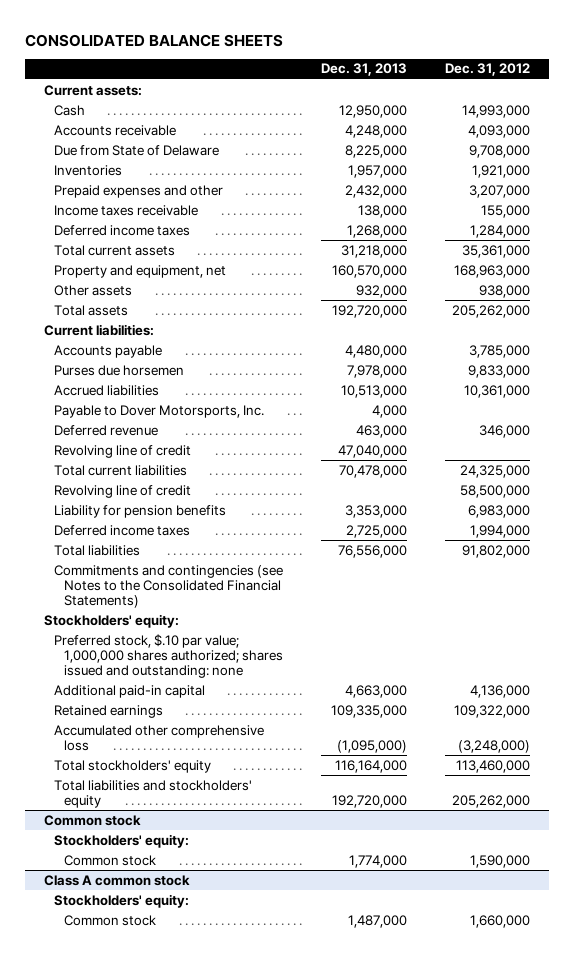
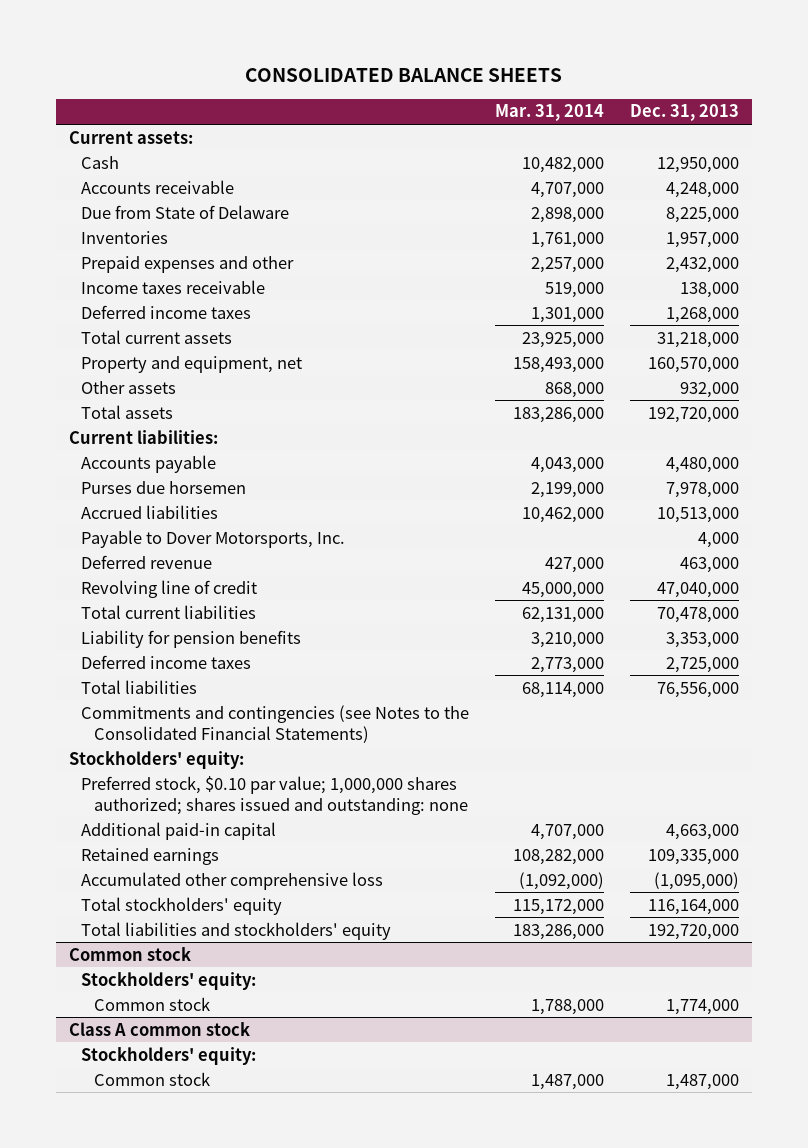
[445,63,531,77] Dec. 31, 2012 -> none
none -> [495,104,605,122] Mar. 31, 2014
[54,484,192,498] Revolving line of credit -> none
[54,633,284,679] Preferred stock, $.10 par value; 1,000,000 shares authorized; shares issued and outstanding: none -> [81,775,468,815] Preferred stock, $0.10 par value; 1,000,000 shares authorized; shares issued and outstanding: none

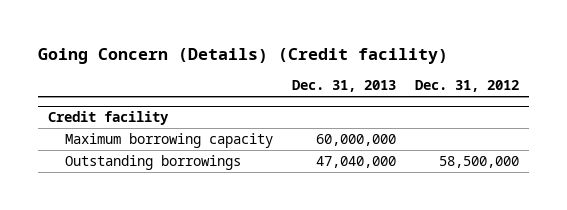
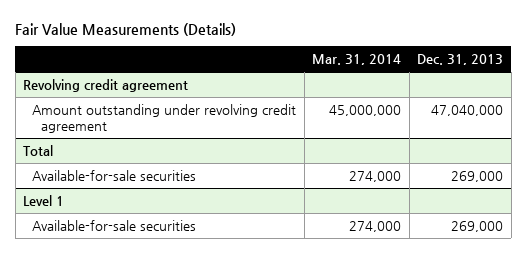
[38,48,449,65] Going Concern (Details) (Credit facility) -> [15,23,237,37] Fair Value Measurements (Details)
[415,80,520,93] Dec. 31, 2012 -> none
none -> [312,54,402,66] Mar. 31, 2014
[47,111,169,126] Credit facility -> none
[64,133,273,149] Maximum borrowing capacity -> none
none -> [23,78,189,92] Revolving credit agreement
[64,155,241,171] Outstanding borrowings -> [32,103,297,133] Amount outstanding under revolving credit agreement
none -> [23,144,54,156] Total
none -> [32,169,197,181] Available-for-sale securities
none -> [23,194,65,206] Level 1
none -> [32,219,197,231] Available-for-sale securities

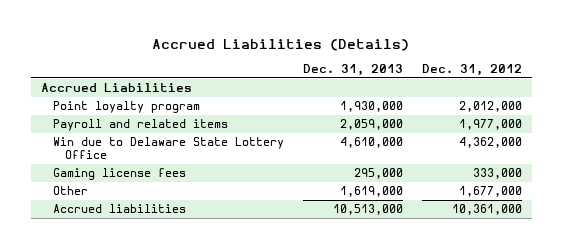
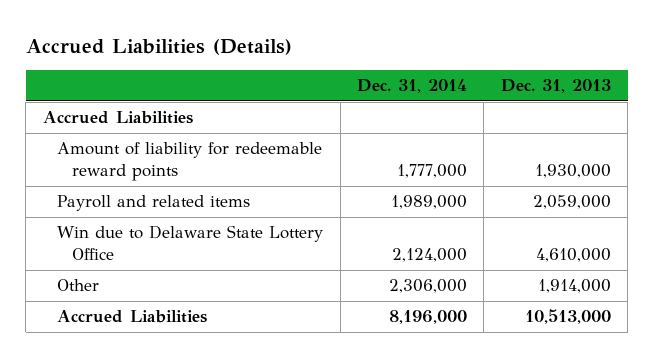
[421,64,522,77] Dec. 31, 2012 -> none
none -> [357,79,468,94] Dec. 31, 2014
[52,101,200,114] Point loyalty program -> [57,142,323,182] Amount of liability for redeemable reward points
[52,168,186,181] Gaming license fees -> none
[339,186,403,198] 1,619,000 -> [537,279,611,294] 1,914,000
[52,204,186,214] Accrued liabilities -> [57,310,208,324] Accrued Liabilities

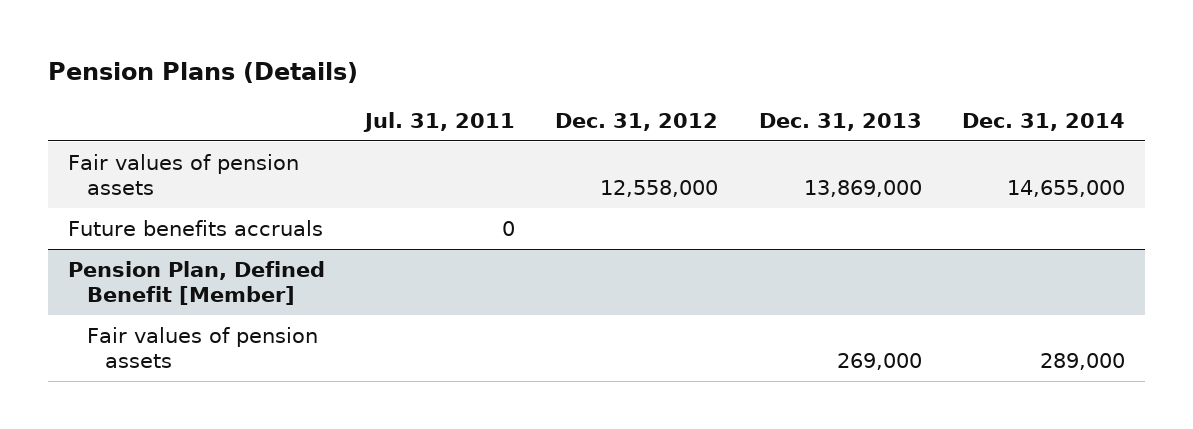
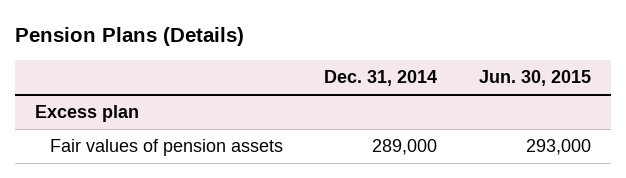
[363,111,516,132] Jul. 31, 2011 -> none
[555,112,719,131] Dec. 31, 2012 -> none
[758,112,922,131] Dec. 31, 2013 -> none
none -> [478,70,591,87] Jun. 30, 2015
[68,153,300,196] Fair values of pension assets -> none
[68,219,324,236] Future benefits accruals -> none
[68,260,326,306] Pension Plan, Defined Benefit [Member] -> [35,105,140,123] Excess plan

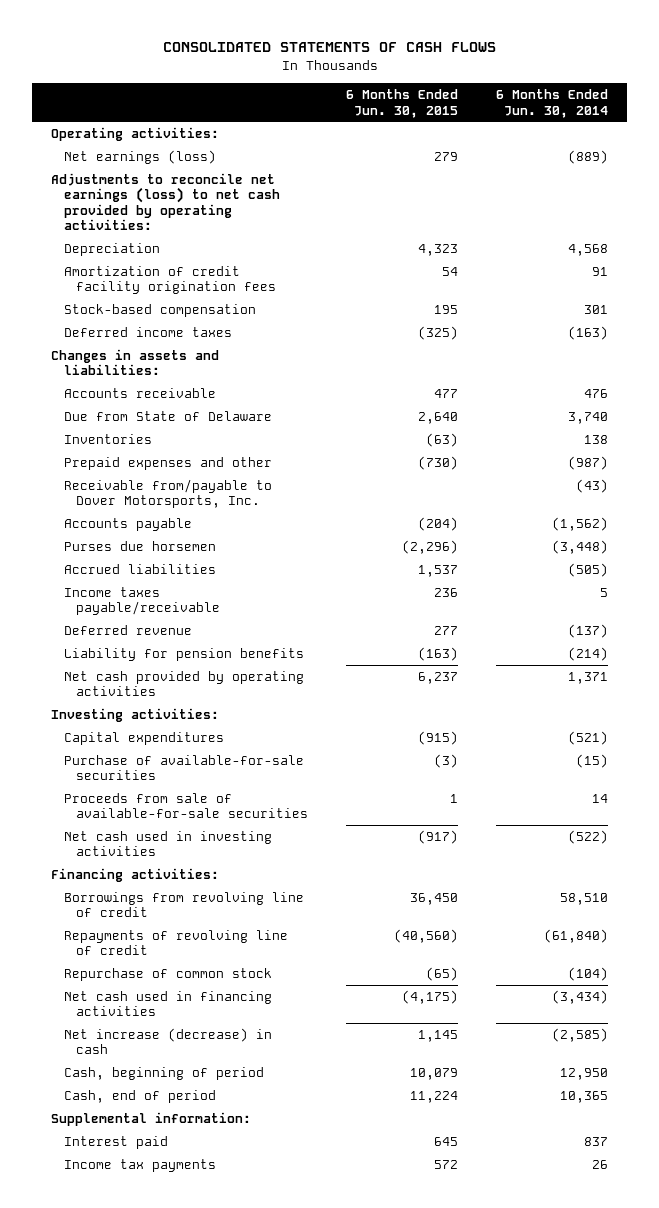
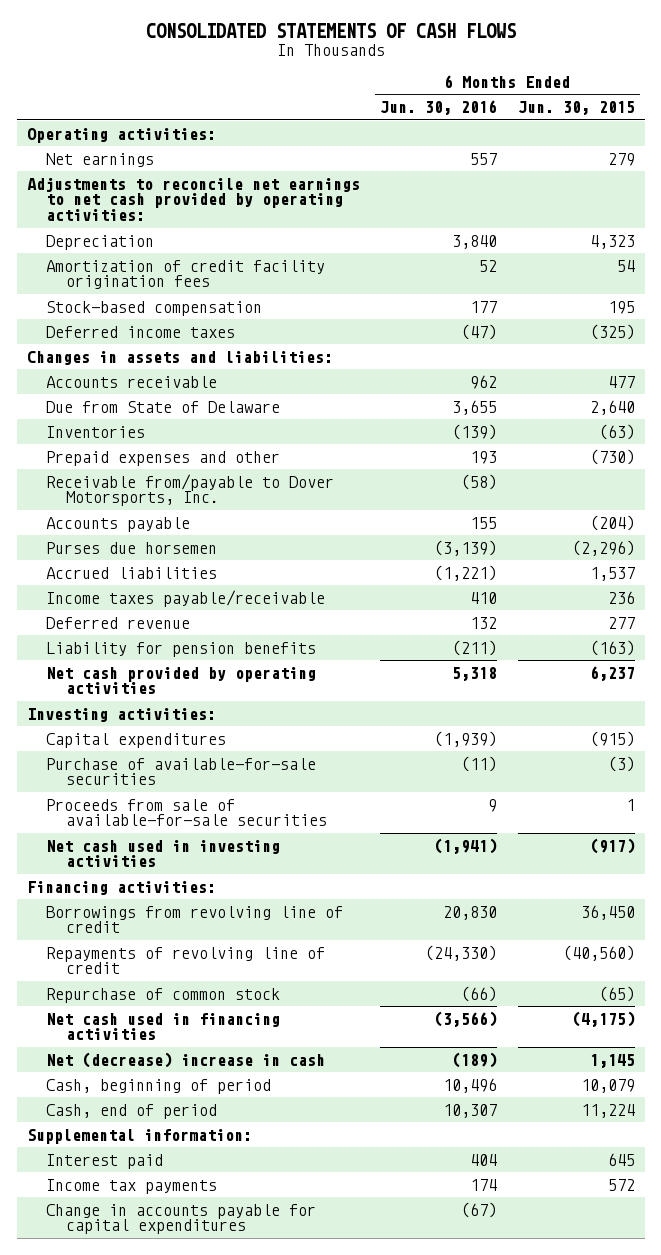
[496,89,609,118] 6 Months Ended Jun. 30, 2014 -> none
none -> [380,100,498,116] Jun. 30, 2016
[63,149,216,164] Net earnings (loss) -> [46,152,155,167] Net earnings
[51,172,280,231] Adjustments to reconcile net earnings (loss) to net cash provided by operating activities: -> [26,176,360,222] Adjustments to reconcile net earnings to net cash provided by operating activities:
[63,1027,272,1055] Net increase (decrease) in cash -> [46,1051,326,1068] Net (decrease) increase in cash
none -> [46,1203,317,1235] Change in accounts payable for capital expenditures

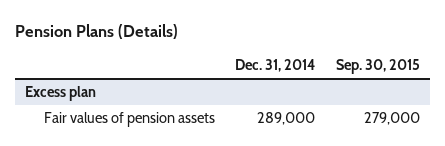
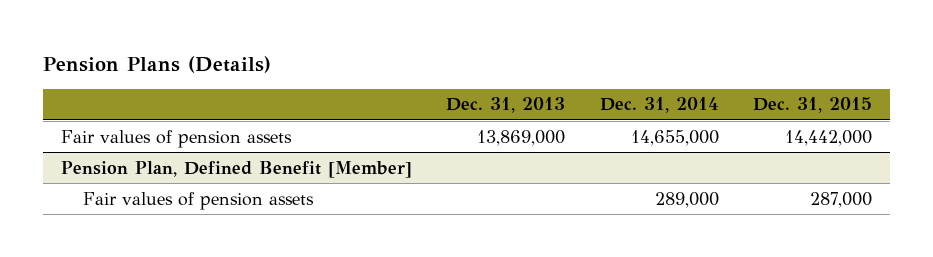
[335,59,420,75] Sep. 30, 2015 -> none
none -> [446,97,566,114] Dec. 31, 2013
none -> [753,97,873,114] Dec. 31, 2015
none -> [60,129,292,148] Fair values of pension assets
[25,86,97,102] Excess plan -> [60,160,412,178] Pension Plan, Defined Benefit [Member]

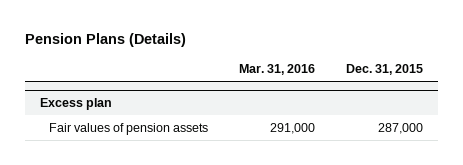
[446,97,566,114] Dec. 31, 2013 -> none
[599,97,719,114] Dec. 31, 2014 -> none
none -> [239,64,316,76] Mar. 31, 2016
[60,129,292,148] Fair values of pension assets -> none
[60,160,412,178] Pension Plan, Defined Benefit [Member] -> [40,97,113,110] Excess plan

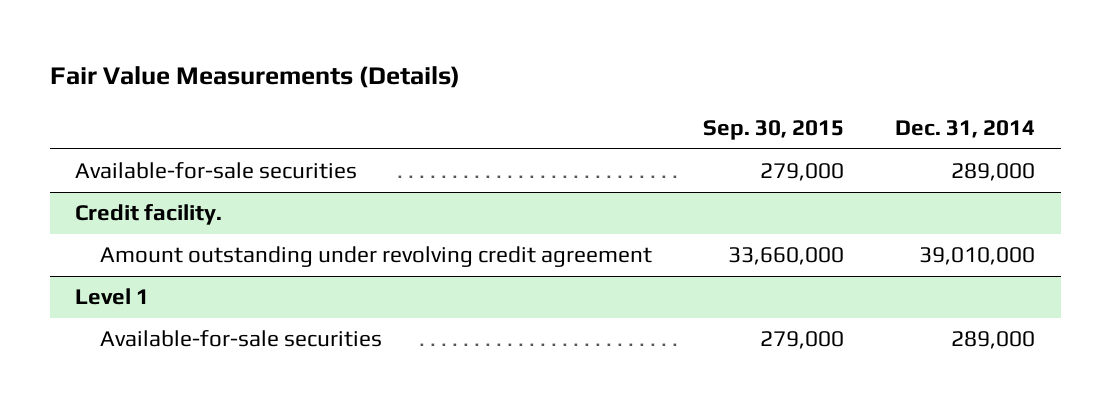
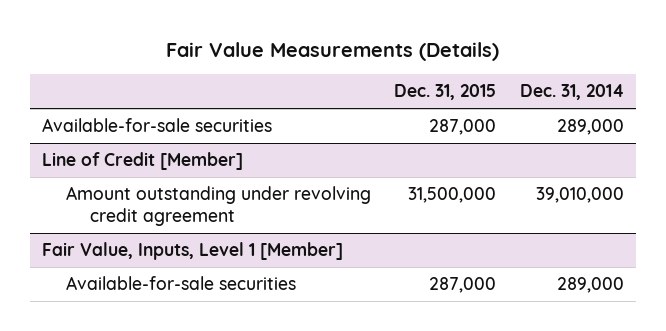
[703,119,845,140] Sep. 30, 2015 -> none
none -> [394,84,497,101] Dec. 31, 2015
[75,204,223,226] Credit facility. -> [42,151,244,170] Line of Credit [Member]
[75,288,150,306] Level 1 -> [42,241,344,260] Fair Value, Inputs, Level 1 [Member]

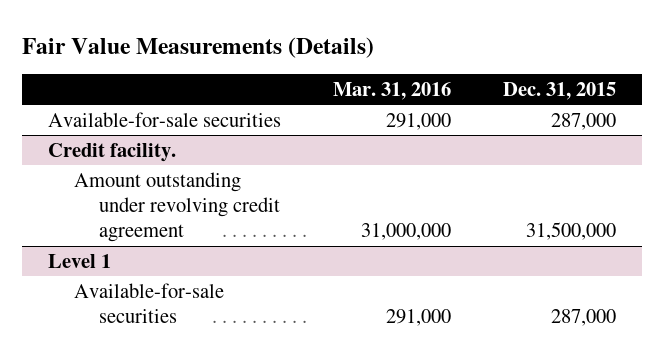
[519,84,624,101] Dec. 31, 2014 -> none
none -> [333,81,452,100] Mar. 31, 2016
[42,151,244,170] Line of Credit [Member] -> [48,142,177,162] Credit facility.
[42,241,344,260] Fair Value, Inputs, Level 1 [Member] -> [48,253,112,268] Level 1

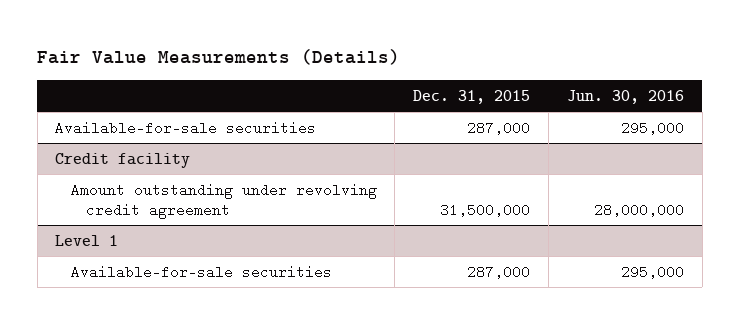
[333,81,452,100] Mar. 31, 2016 -> none
none -> [566,89,684,104] Jun. 30, 2016
[48,142,177,162] Credit facility. -> [55,152,191,168] Credit facility

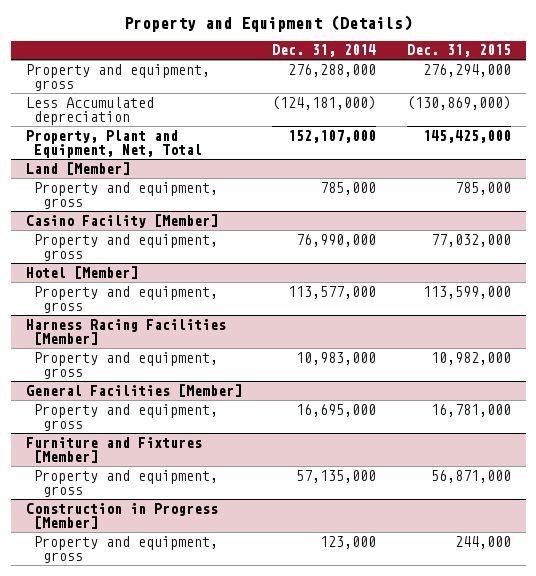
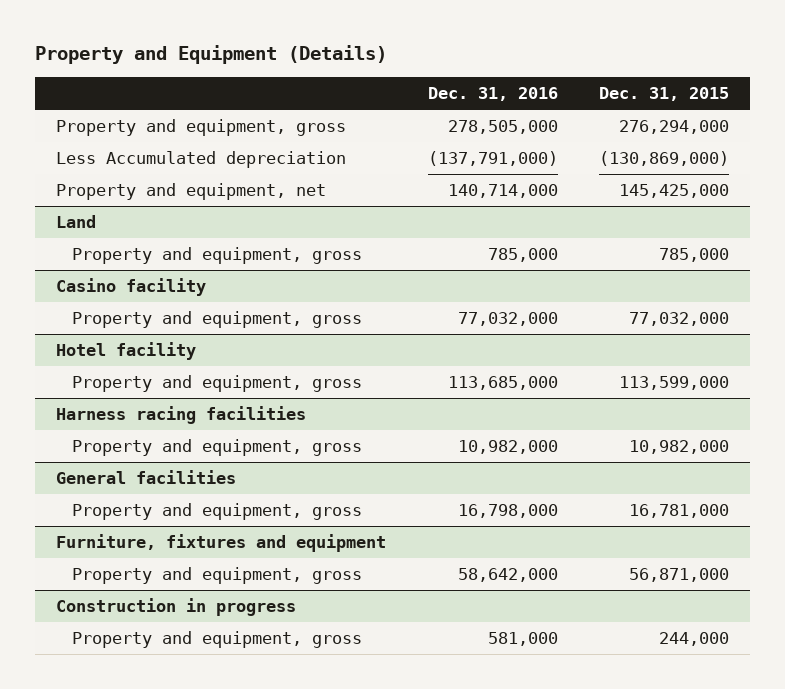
[272,44,377,58] Dec. 31, 2014 -> none
none -> [427,87,558,102] Dec. 31, 2016
[25,129,203,159] Property, Plant and Equipment, Net, Total -> [55,183,326,201] Property and equipment, net
[25,161,130,175] Land [Member] -> [55,215,96,229] Land
[25,213,218,228] Casino Facility [Member] -> [55,278,206,297] Casino facility
[25,265,138,279] Hotel [Member] -> [55,342,196,361] Hotel facility
[25,318,226,346] Harness Racing Facilities [Member] -> [55,406,306,425] Harness racing facilities
[25,383,242,397] General Facilities [Member] -> [55,470,236,485] General facilities
[25,436,202,464] Furniture and Fixtures [Member] -> [55,534,386,553] Furniture, fixtures and equipment
[25,502,218,530] Construction in Progress [Member] -> [55,598,296,617] Construction in progress

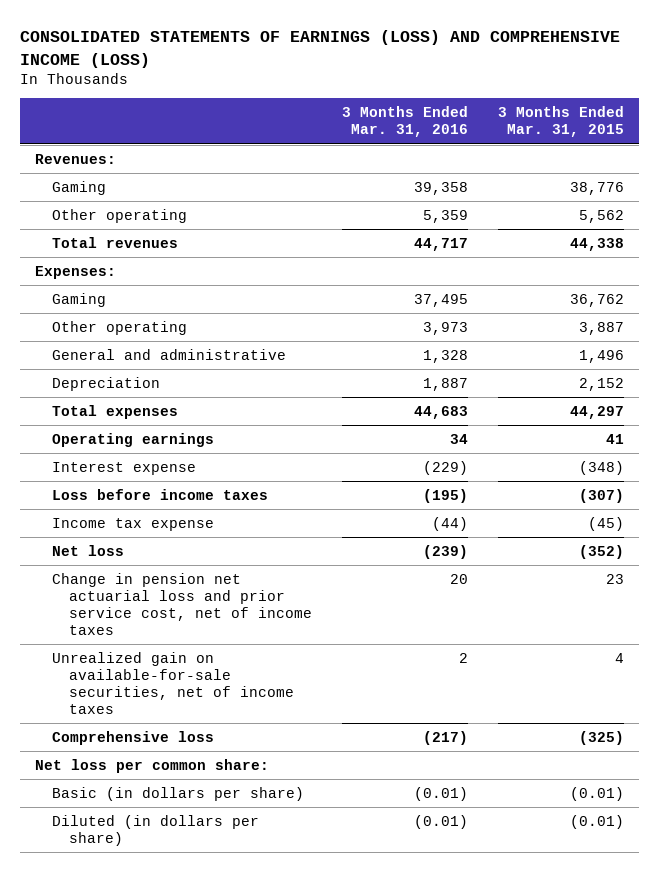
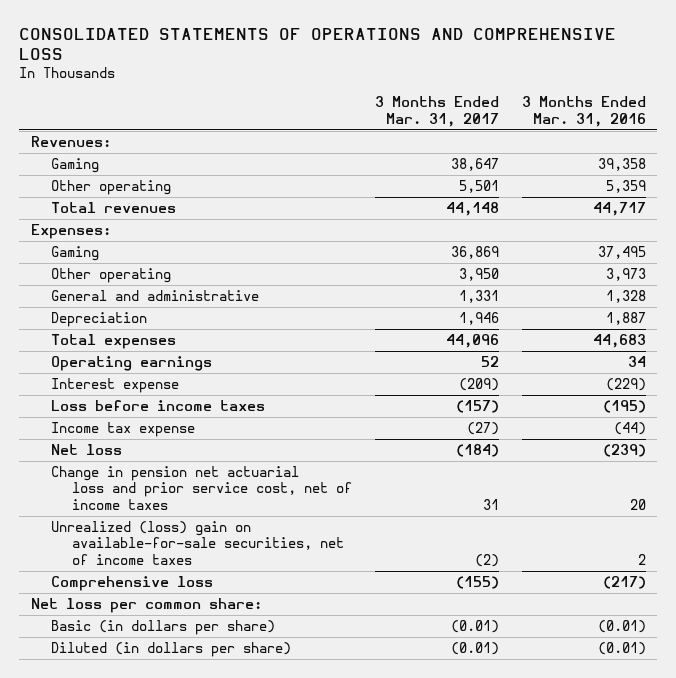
[20,30,621,68] CONSOLIDATED STATEMENTS OF EARNINGS (LOSS) AND COMPREHENSIVE INCOME (LOSS) -> [19,27,617,61] CONSOLIDATED STATEMENTS OF OPERATIONS AND COMPREHENSIVE LOSS
[498,106,625,138] 3 Months Ended Mar. 31, 2015 -> none
none -> [374,96,499,128] 3 Months Ended Mar. 31, 2017
[51,651,294,714] Unrealized gain on available-for-sale securities, net of income taxes -> [51,520,345,566] Unrealized (loss) gain on available-for-sale securities, net of income taxes

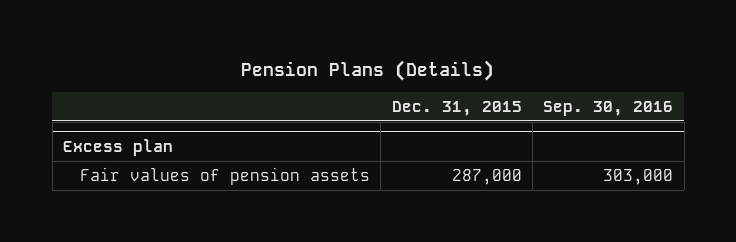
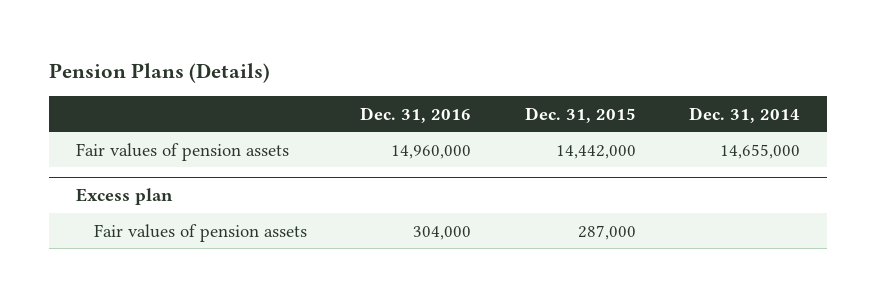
[543,100,674,116] Sep. 30, 2016 -> none
none -> [360,106,472,123] Dec. 31, 2016
none -> [689,106,801,123] Dec. 31, 2014
none -> [75,142,289,161] Fair values of pension assets

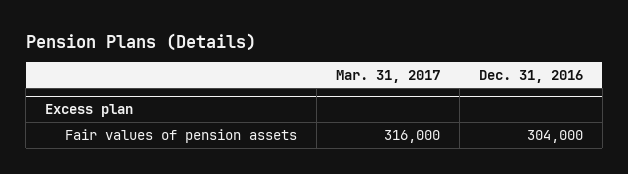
[524,106,636,123] Dec. 31, 2015 -> none
[689,106,801,123] Dec. 31, 2014 -> none
none -> [336,69,441,83] Mar. 31, 2017
[75,142,289,161] Fair values of pension assets -> none

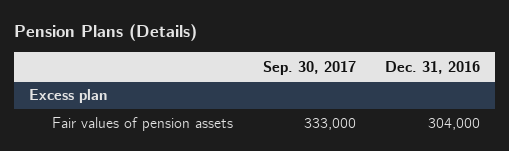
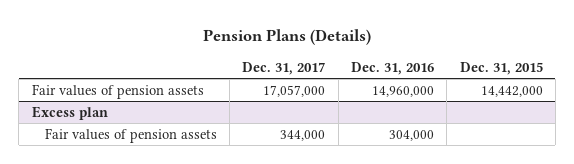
[262,60,356,75] Sep. 30, 2017 -> none
none -> [242,61,326,75] Dec. 31, 2017
none -> [459,61,543,75] Dec. 31, 2015
none -> [31,83,204,99] Fair values of pension assets

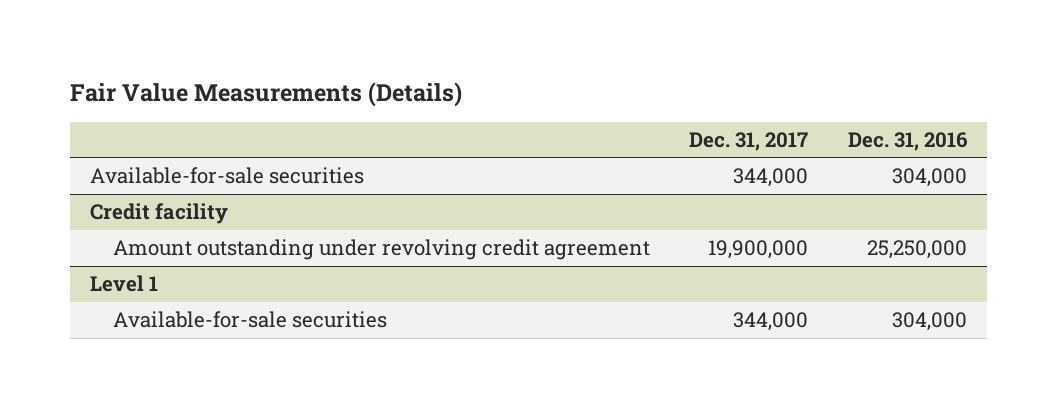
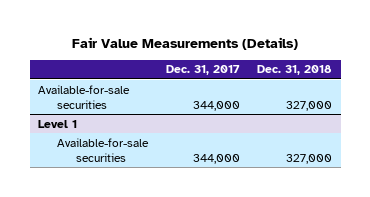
[848,131,969,151] Dec. 31, 2016 -> none
none -> [257,65,333,76] Dec. 31, 2018
[89,203,228,225] Credit facility -> none
[112,239,650,261] Amount outstanding under revolving credit agreement -> none

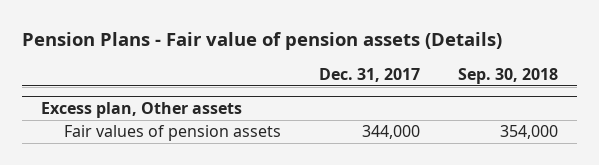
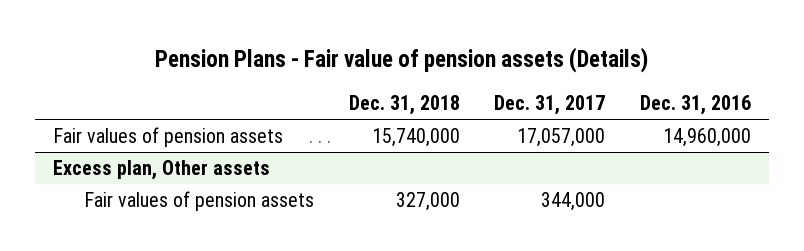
[457,67,558,84] Sep. 30, 2018 -> none
none -> [348,95,460,116] Dec. 31, 2018
none -> [640,95,752,116] Dec. 31, 2016
none -> [52,127,283,148] Fair values of pension assets

